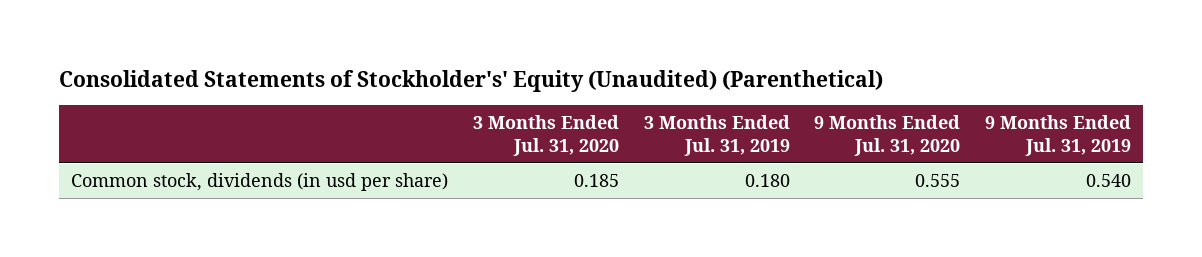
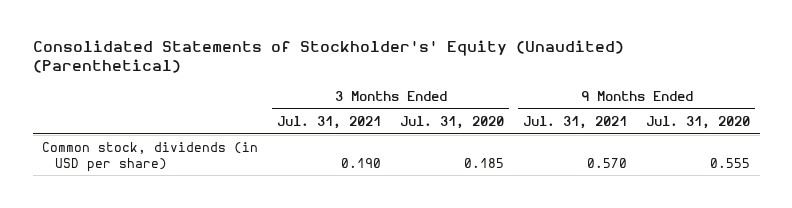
[643,114,790,157] 3 Months Ended Jul. 31, 2019 -> none
[984,114,1131,157] 9 Months Ended Jul. 31, 2019 -> none
none -> [277,116,382,130] Jul. 31, 2021
none -> [523,116,628,130] Jul. 31, 2021
[71,173,449,192] Common stock, dividends (in usd per share) -> [42,142,259,172] Common stock, dividends (in USD per share)

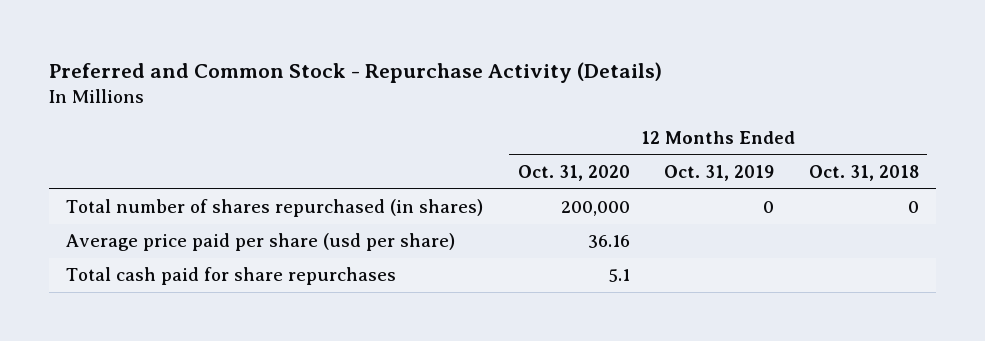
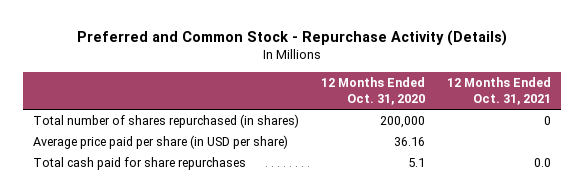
[664,165,775,182] Oct. 31, 2019 -> none
[808,165,919,182] Oct. 31, 2018 -> none
none -> [446,77,551,106] 12 Months Ended Oct. 31, 2021
[66,233,456,252] Average price paid per share (usd per share) -> [33,135,289,150] Average price paid per share (in USD per share)

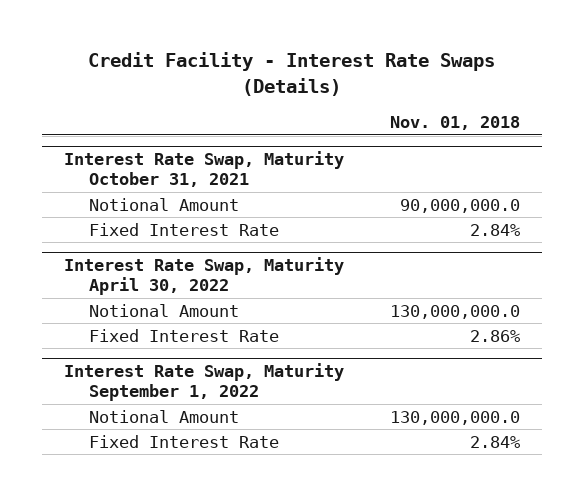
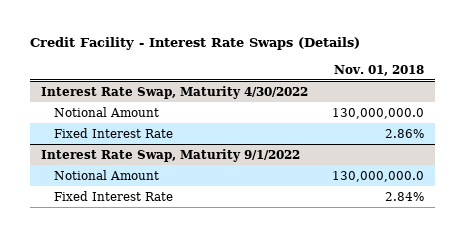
[64,150,345,188] Interest Rate Swap, Maturity October 31, 2021 -> none
[88,197,239,211] Notional Amount -> none
[88,222,279,236] Fixed Interest Rate -> none
[64,256,345,296] Interest Rate Swap, Maturity April 30, 2022 -> [41,85,309,99] Interest Rate Swap, Maturity 4/30/2022
[64,362,345,402] Interest Rate Swap, Maturity September 1, 2022 -> [41,148,301,162] Interest Rate Swap, Maturity 9/1/2022

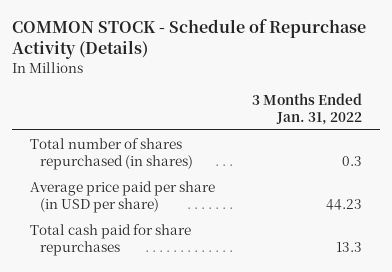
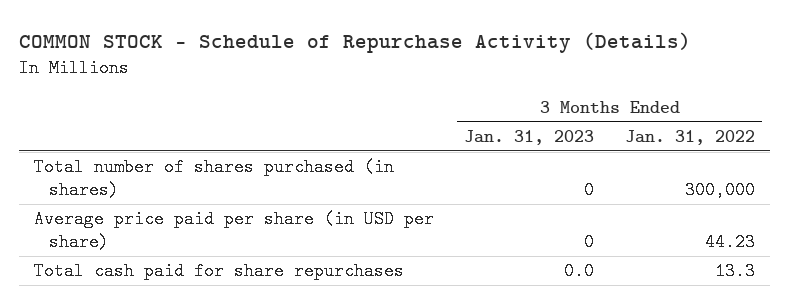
none -> [464,129,595,145] Jan. 31, 2023
[30,137,194,171] Total number of shares repurchased (in shares) -> [33,158,394,199] Total number of shares purchased (in shares)
[341,156,362,167] 0.3 -> [684,180,755,199] 300,000

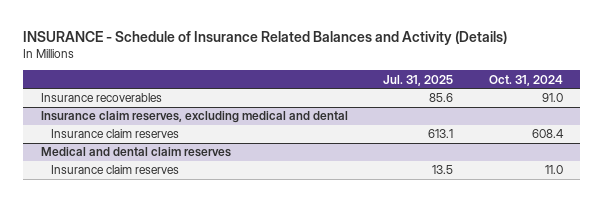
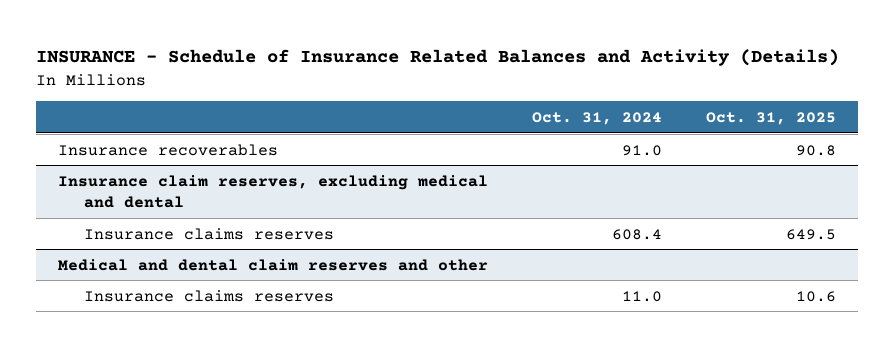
[383,74,454,86] Jul. 31, 2025 -> none
none -> [705,111,836,125] Oct. 31, 2025
[51,129,180,139] Insurance claim reserves -> [84,227,335,240] Insurance claims reserves
[41,147,232,158] Medical and dental claim reserves -> [57,258,488,271] Medical and dental claim reserves and other
[51,165,180,175] Insurance claim reserves -> [84,289,335,302] Insurance claims reserves

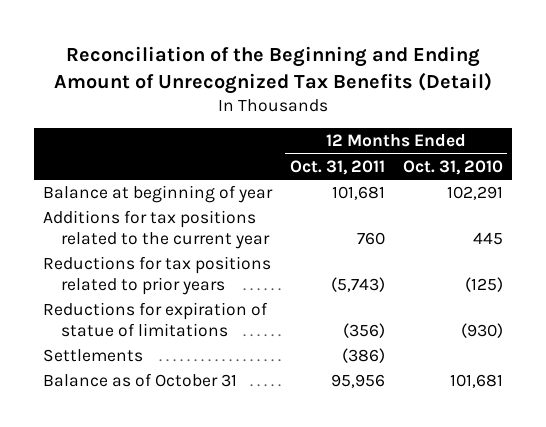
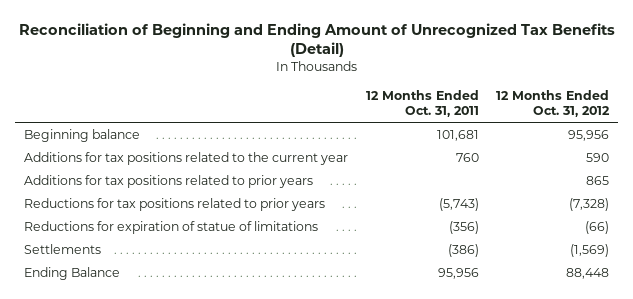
[53,45,492,94] Reconciliation of the Beginning and Ending Amount of Unrecognized Tax Benefits (Detail) -> [18,22,615,58] Reconciliation of Beginning and Ending Amount of Unrecognized Tax Benefits (Detail)
[402,159,503,175] Oct. 31, 2010 -> none
none -> [496,89,611,118] 12 Months Ended Oct. 31, 2012
[42,185,273,204] Balance at beginning of year -> [24,128,141,142] Beginning balance
none -> [24,174,314,188] Additions for tax positions related to prior years
[42,373,237,388] Balance as of October 31 -> [24,266,121,280] Ending Balance

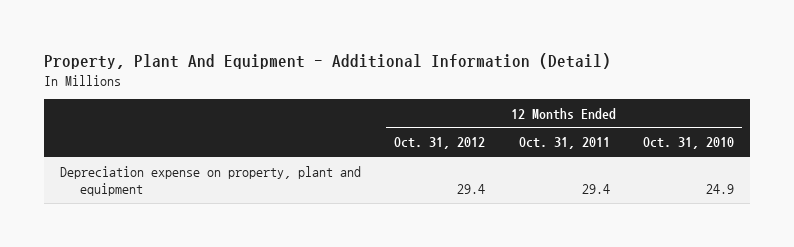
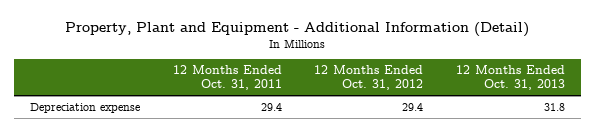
[43,52,611,69] Property, Plant And Equipment - Additional Information (Detail) -> [65,21,530,37] Property, Plant and Equipment - Additional Information (Detail)
[642,137,734,150] Oct. 31, 2010 -> none
none -> [455,65,565,91] 12 Months Ended Oct. 31, 2013
[60,165,362,197] Depreciation expense on property, plant and equipment -> [30,103,141,114] Depreciation expense

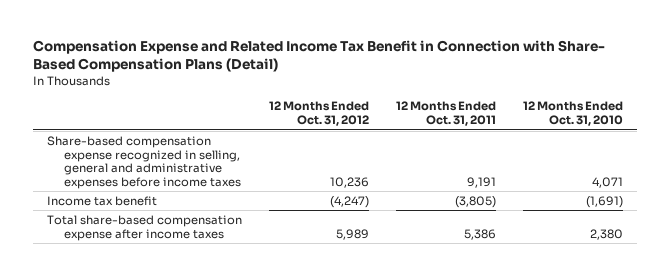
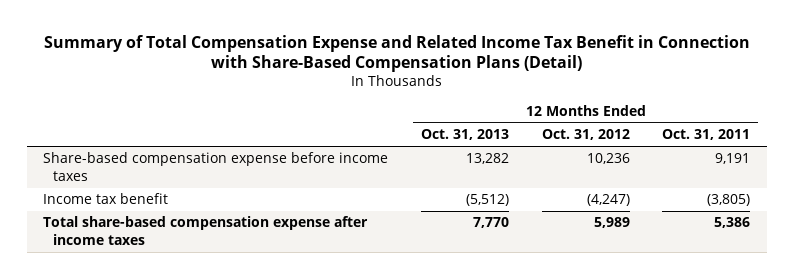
[33,40,606,73] Compensation Expense and Related Income Tax Benefit in Connection with Share- Based Compensation Plans (Detail) -> [43,34,750,73] Summary of Total Compensation Expense and Related Income Tax Benefit in Connection with Share-Based Compensation Plans (Detail)
[523,101,624,127] 12 Months Ended Oct. 31, 2010 -> none
none -> [420,129,509,141] Oct. 31, 2013
[46,135,241,189] Share-based compensation expense recognized in selling, general and administrative expenses before income taxes -> [43,152,389,181] Share-based compensation expense before income taxes

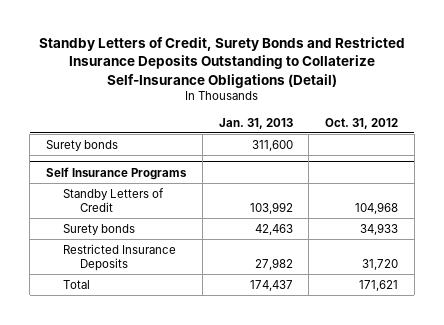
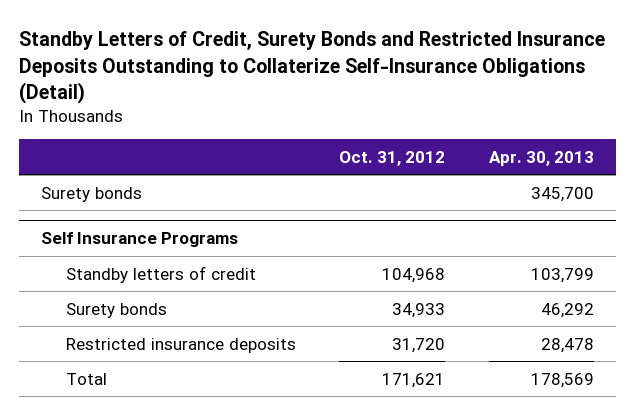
[218,117,293,129] Jan. 31, 2013 -> none
none -> [488,150,594,166] Apr. 30, 2013
[62,187,164,212] Standby Letters of Credit -> [65,265,256,283] Standby letters of credit
[62,243,176,271] Restricted Insurance Deposits -> [65,337,296,353] Restricted insurance deposits

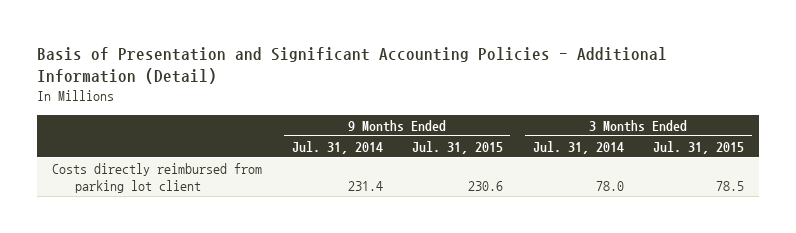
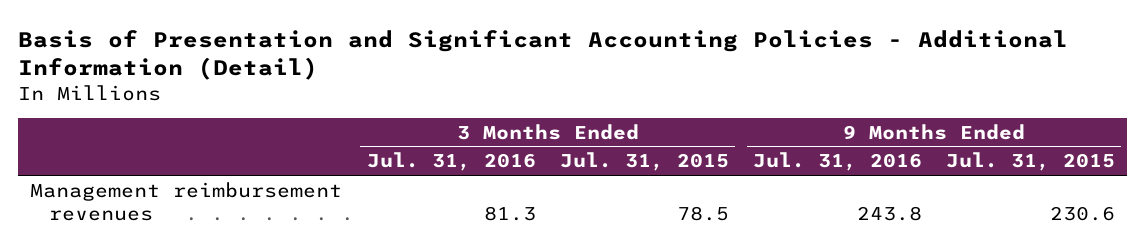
[291,140,383,154] Jul. 31, 2014 -> none
[532,140,624,154] Jul. 31, 2014 -> none
none -> [366,152,536,172] Jul. 31, 2016
none -> [753,152,923,172] Jul. 31, 2016
[51,163,262,194] Costs directly reimbursed from parking lot client -> [30,181,343,222] Management reimbursement revenues

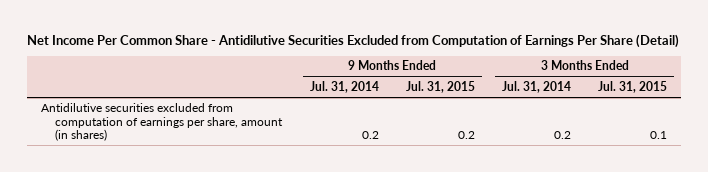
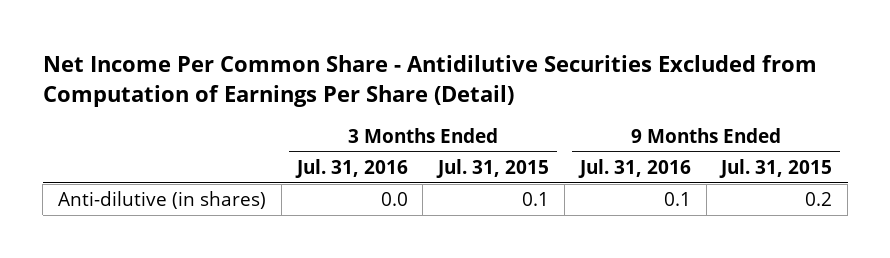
[309,81,379,94] Jul. 31, 2014 -> none
[502,81,572,94] Jul. 31, 2014 -> none
none -> [294,158,408,178] Jul. 31, 2016
none -> [577,158,691,178] Jul. 31, 2016
[40,103,284,141] Antidilutive securities excluded from computation of earnings per share, amount (in shares) -> [57,191,266,210] Anti-dilutive (in shares)

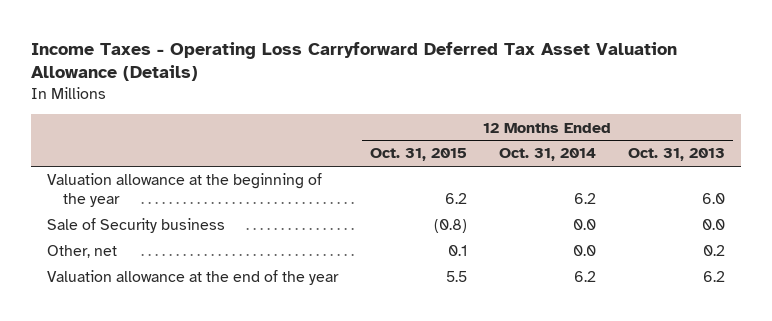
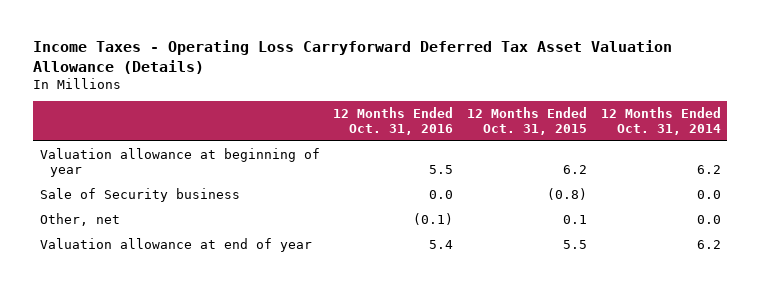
[628,148,726,162] Oct. 31, 2013 -> none
none -> [333,107,454,136] 12 Months Ended Oct. 31, 2016
[46,173,322,208] Valuation allowance at the beginning of the year -> [39,147,320,177] Valuation allowance at beginning of year
[46,270,339,286] Valuation allowance at the end of the year -> [39,237,312,252] Valuation allowance at end of year

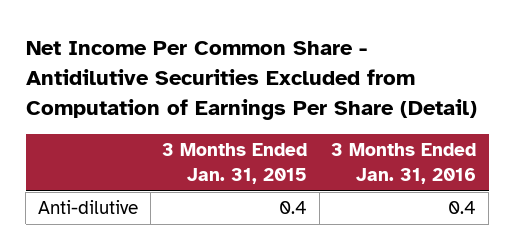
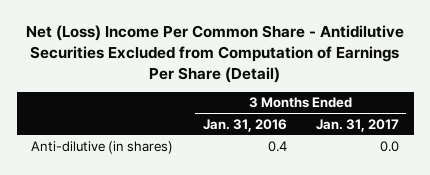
[25,41,477,120] Net Income Per Common Share - Antidilutive Securities Excluded from Computation of Earnings Per Share (Detail) -> [26,25,405,83] Net (Loss) Income Per Common Share - Antidilutive Securities Excluded from Computation of Earnings Per Share (Detail)
[162,143,308,185] 3 Months Ended Jan. 31, 2015 -> none
none -> [316,118,400,132] Jan. 31, 2017
[37,200,138,215] Anti-dilutive -> [31,141,174,155] Anti-dilutive (in shares)

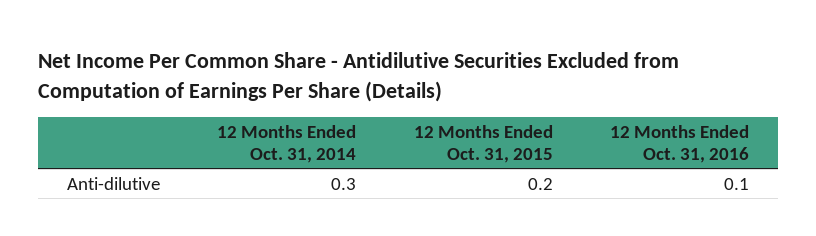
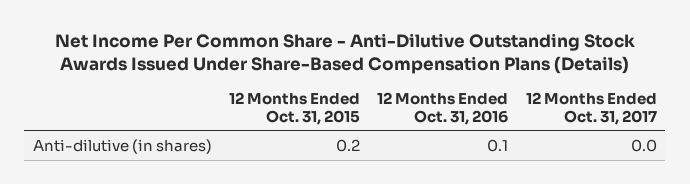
[38,51,680,102] Net Income Per Common Share - Antidilutive Securities Excluded from Computation of Earnings Per Share (Details) -> [54,33,635,75] Net Income Per Common Share - Anti-Dilutive Outstanding Stock Awards Issued Under Share-Based Compensation Plans (Details)
[217,124,357,163] 12 Months Ended Oct. 31, 2014 -> none
none -> [525,92,657,126] 12 Months Ended Oct. 31, 2017
[66,176,160,190] Anti-dilutive -> [33,139,213,155] Anti-dilutive (in shares)

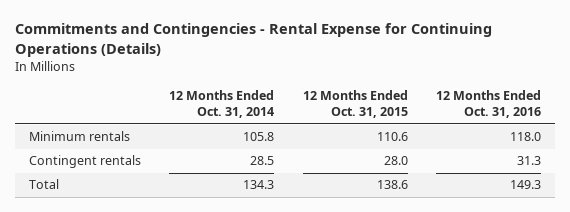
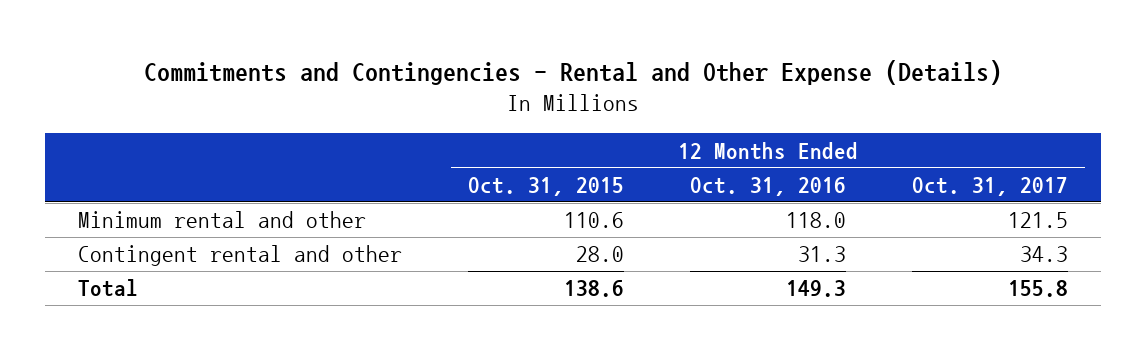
[14,23,492,58] Commitments and Contingencies - Rental Expense for Continuing Operations (Details) -> [143,59,1002,85] Commitments and Contingencies - Rental and Other Expense (Details)
[169,90,275,119] 12 Months Ended Oct. 31, 2014 -> none
none -> [912,176,1069,196] Oct. 31, 2017
[28,131,130,142] Minimum rentals -> [77,211,366,229] Minimum rental and other
[28,155,141,169] Contingent rentals -> [77,245,402,267] Contingent rental and other

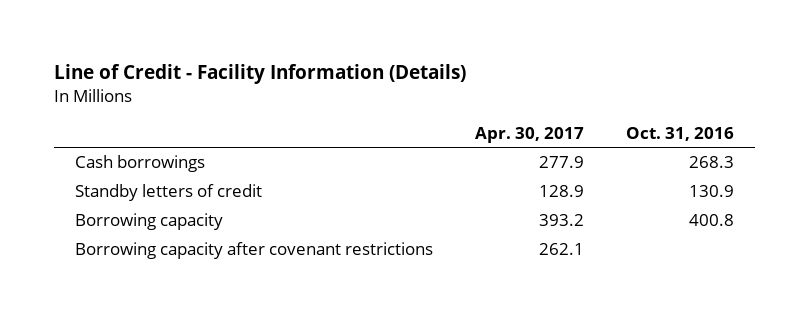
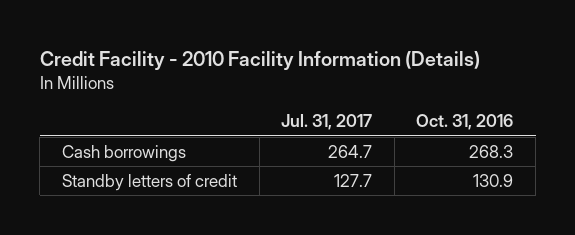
[53,64,466,85] Line of Credit - Facility Information (Details) -> [39,51,480,71] Credit Facility - 2010 Facility Information (Details)
[475,126,585,143] Apr. 30, 2017 -> none
none -> [281,114,373,131] Jul. 31, 2017
[74,213,223,231] Borrowing capacity -> none
[74,242,433,260] Borrowing capacity after covenant restrictions -> none

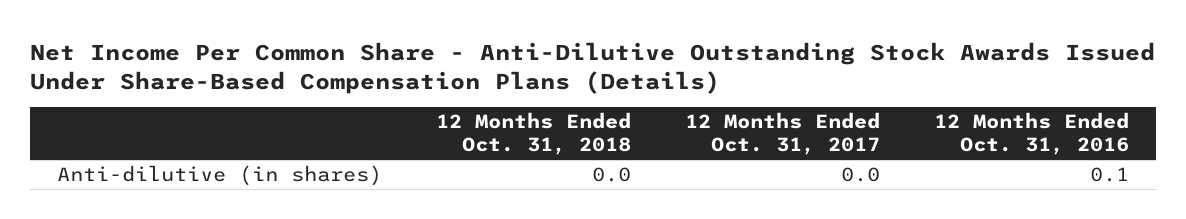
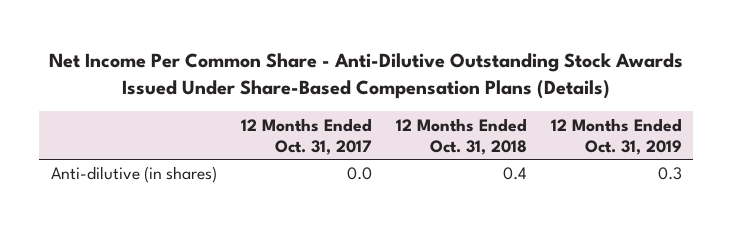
[933,112,1129,156] 12 Months Ended Oct. 31, 2016 -> none
none -> [550,117,682,155] 12 Months Ended Oct. 31, 2019
[592,167,632,183] 0.0 -> [502,167,527,181] 0.4

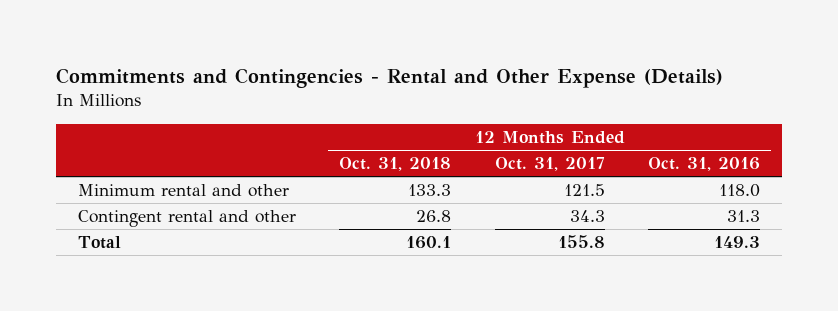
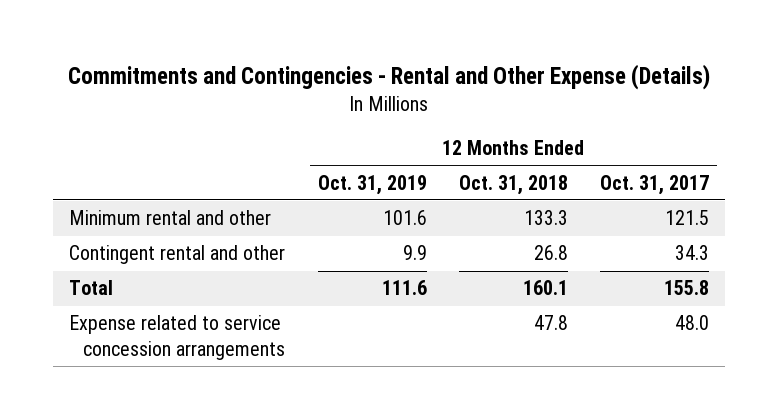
[648,157,761,172] Oct. 31, 2016 -> none
none -> [317,174,427,195] Oct. 31, 2019
none -> [69,315,286,360] Expense related to service concession arrangements

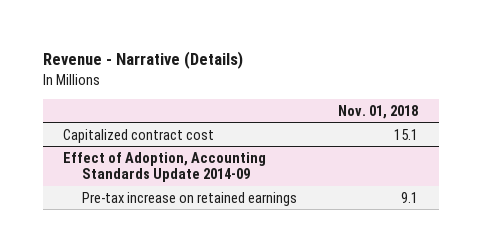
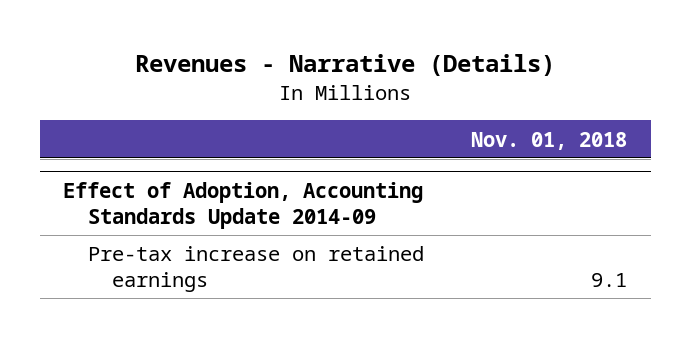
[42,51,243,70] Revenue - Narrative (Details) -> [135,53,556,76] Revenues - Narrative (Details)
[63,128,215,143] Capitalized contract cost -> none

